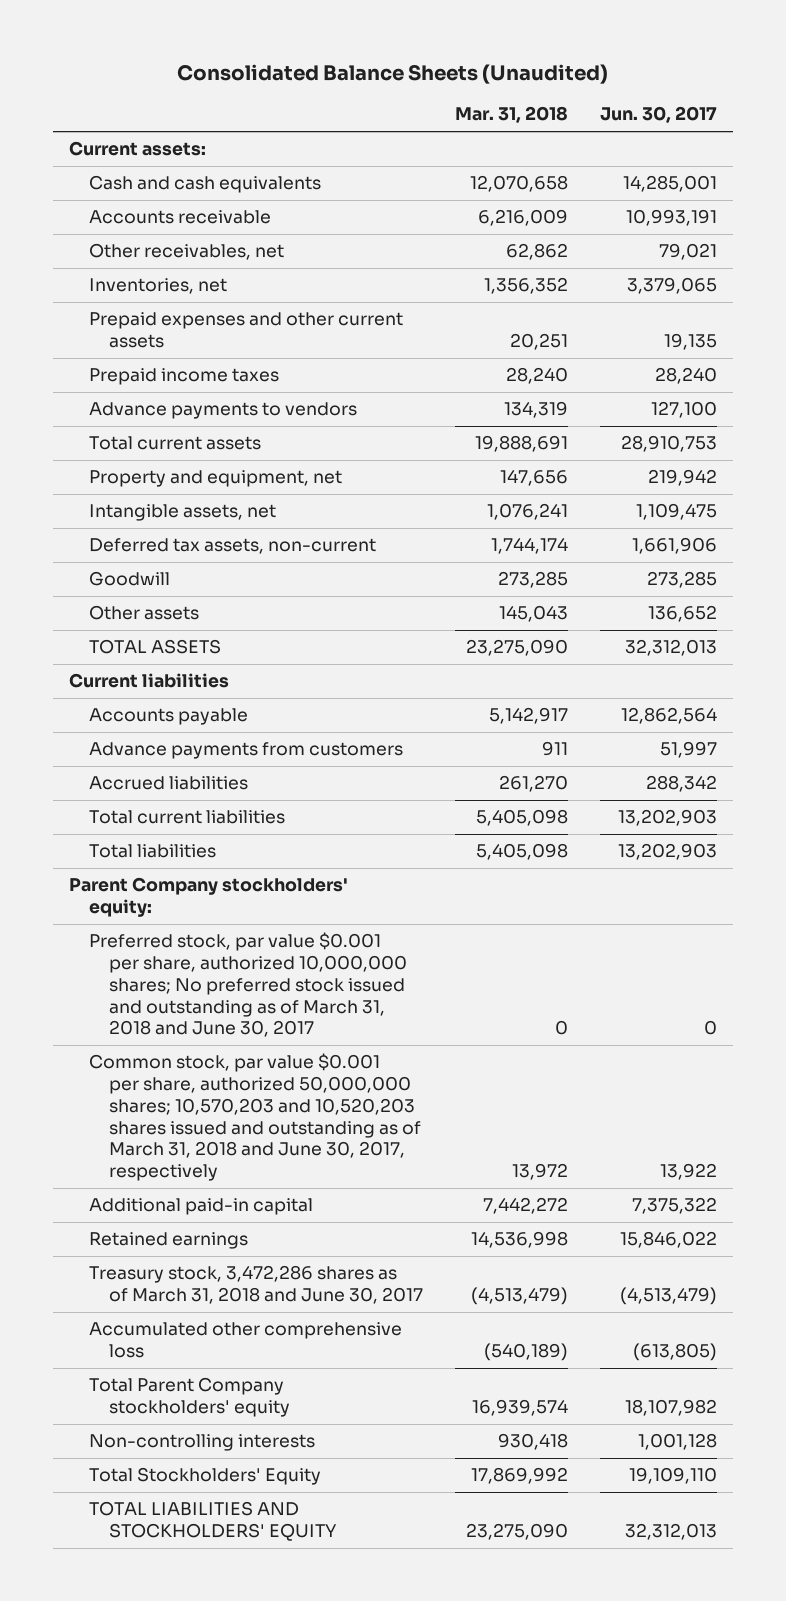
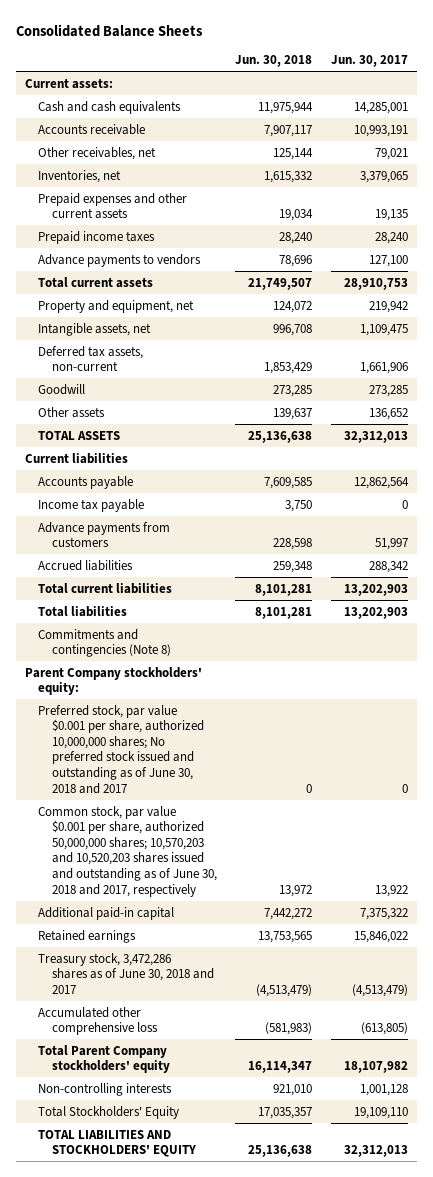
[176,63,608,84] Consolidated Balance Sheets (Unaudited) -> [15,23,203,37] Consolidated Balance Sheets
[454,106,568,124] Mar. 31, 2018 -> none
none -> [235,54,313,67] Jun. 30, 2018
none -> [38,498,145,512] Income tax payable
none -> [38,628,172,658] Commitments and contingencies (Note 8)
[88,932,407,1038] Preferred stock, par value $0.001 per share, authorized 10,000,000 shares; No preferred stock issued and outstanding as of March 31, 2018 and June 30, 2017 -> [38,704,205,794] Preferred stock, par value $0.001 per share, authorized 10,000,000 shares; No preferred stock issued and outstanding as of June 30, 2018 and 2017
[88,1053,421,1182] Common stock, par value $0.001 per share, authorized 50,000,000 shares; 10,570,203 and 10,520,203 shares issued and outstanding as of March 31, 2018 and June 30, 2017, respectively -> [38,805,218,897] Common stock, par value $0.001 per share, authorized 50,000,000 shares; 10,570,203 and 10,520,203 shares issued and outstanding as of June 30, 2018 and 2017, respectively
[88,1265,423,1305] Treasury stock, 3,472,286 shares as of March 31, 2018 and June 30, 2017 -> [38,952,215,994] Treasury stock, 3,472,286 shares as of June 30, 2018 and 2017

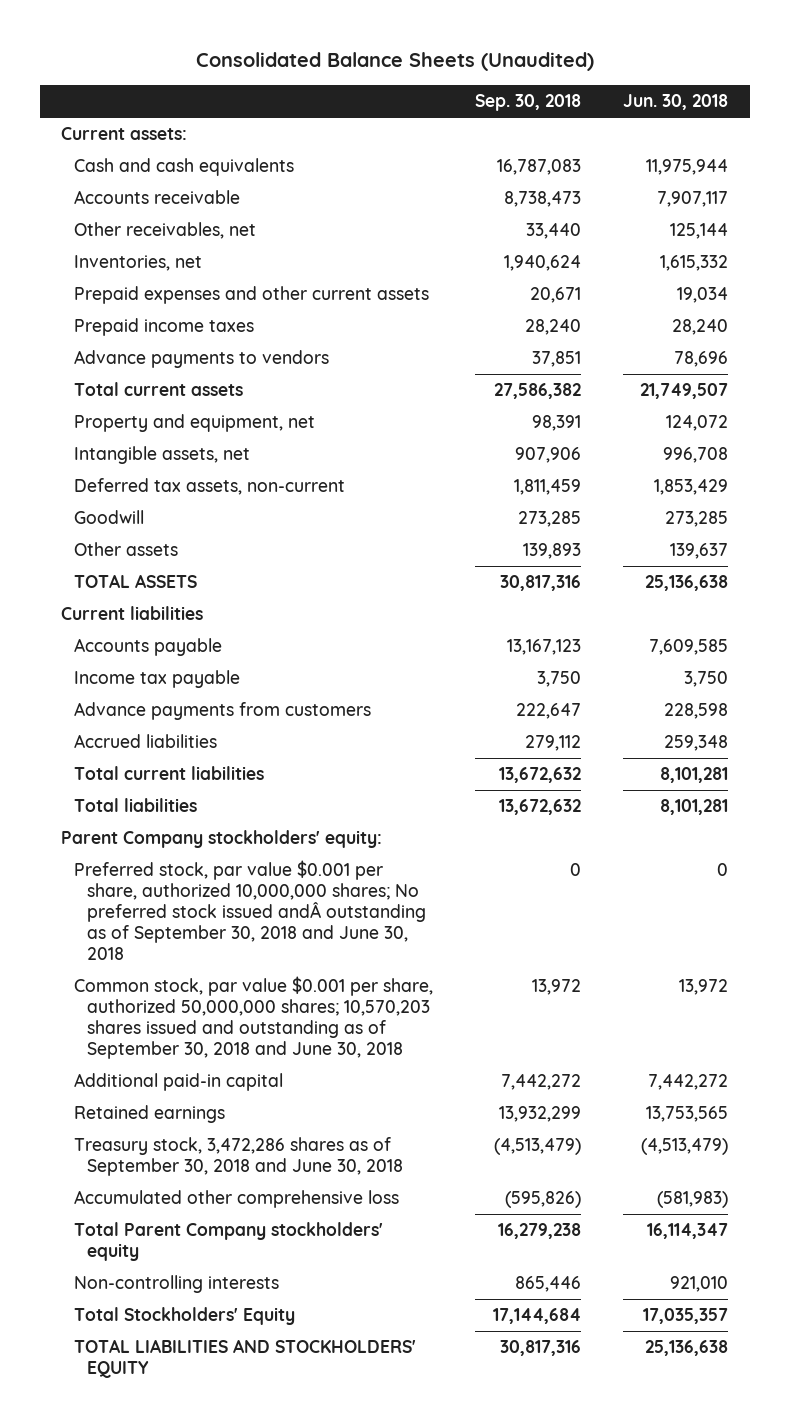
[15,23,203,37] Consolidated Balance Sheets -> [195,52,594,72] Consolidated Balance Sheets (Unaudited)
[330,54,408,67] Jun. 30, 2017 -> none
none -> [475,94,582,112] Sep. 30, 2018
[38,628,172,658] Commitments and contingencies (Note 8) -> none
[38,704,205,794] Preferred stock, par value $0.001 per share, authorized 10,000,000 shares; No preferred stock issued and outstanding as of June 30, 2018 and 2017 -> [73,860,426,961] Preferred stock, par value $0.001 per share, authorized 10,000,000 shares; No preferred stock issued andÂ outstanding as of September 30, 2018 and June 30, 2018
[38,805,218,897] Common stock, par value $0.001 per share, authorized 50,000,000 shares; 10,570,203 and 10,520,203 shares issued and outstanding as of June 30, 2018 and 2017, respectively -> [73,976,433,1060] Common stock, par value $0.001 per share, authorized 50,000,000 shares; 10,570,203 shares issued and outstanding as of September 30, 2018 and June 30, 2018
[38,952,215,994] Treasury stock, 3,472,286 shares as of June 30, 2018 and 2017 -> [73,1137,403,1177] Treasury stock, 3,472,286 shares as of September 30, 2018 and June 30, 2018

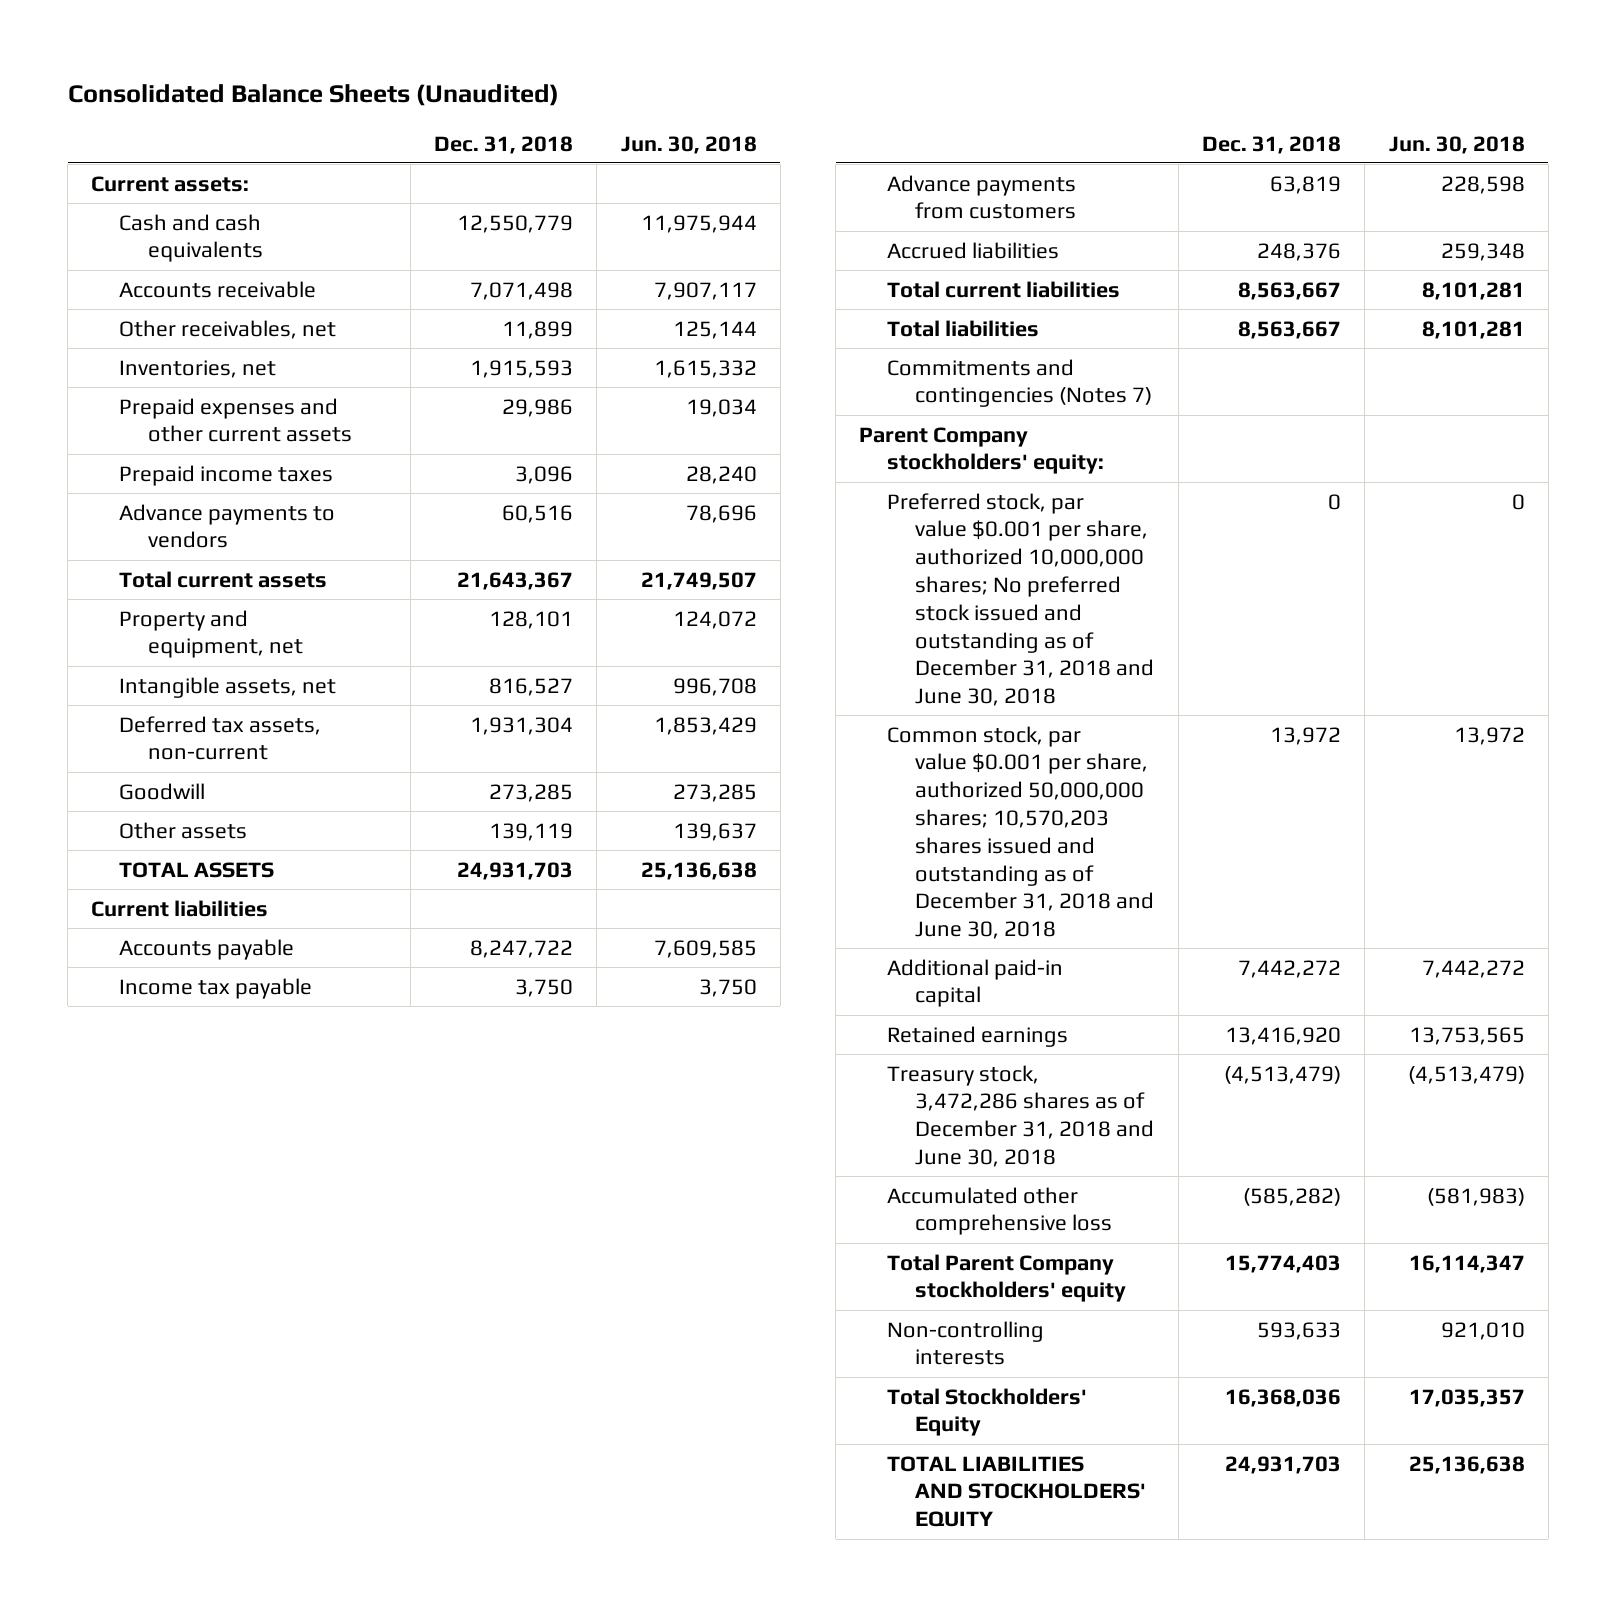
[475,94,582,112] Sep. 30, 2018 -> none
none -> [434,135,574,154] Dec. 31, 2018
none -> [887,358,1153,408] Commitments and contingencies (Notes 7)
[73,860,426,961] Preferred stock, par value $0.001 per share, authorized 10,000,000 shares; No preferred stock issued andÂ outstanding as of September 30, 2018 and June 30, 2018 -> [887,492,1155,707] Preferred stock, par value $0.001 per share, authorized 10,000,000 shares; No preferred stock issued and outstanding as of December 31, 2018 and June 30, 2018
[73,976,433,1060] Common stock, par value $0.001 per share, authorized 50,000,000 shares; 10,570,203 shares issued and outstanding as of September 30, 2018 and June 30, 2018 -> [887,725,1155,940] Common stock, par value $0.001 per share, authorized 50,000,000 shares; 10,570,203 shares issued and outstanding as of December 31, 2018 and June 30, 2018
[73,1137,403,1177] Treasury stock, 3,472,286 shares as of September 30, 2018 and June 30, 2018 -> [887,1064,1155,1167] Treasury stock, 3,472,286 shares as of December 31, 2018 and June 30, 2018

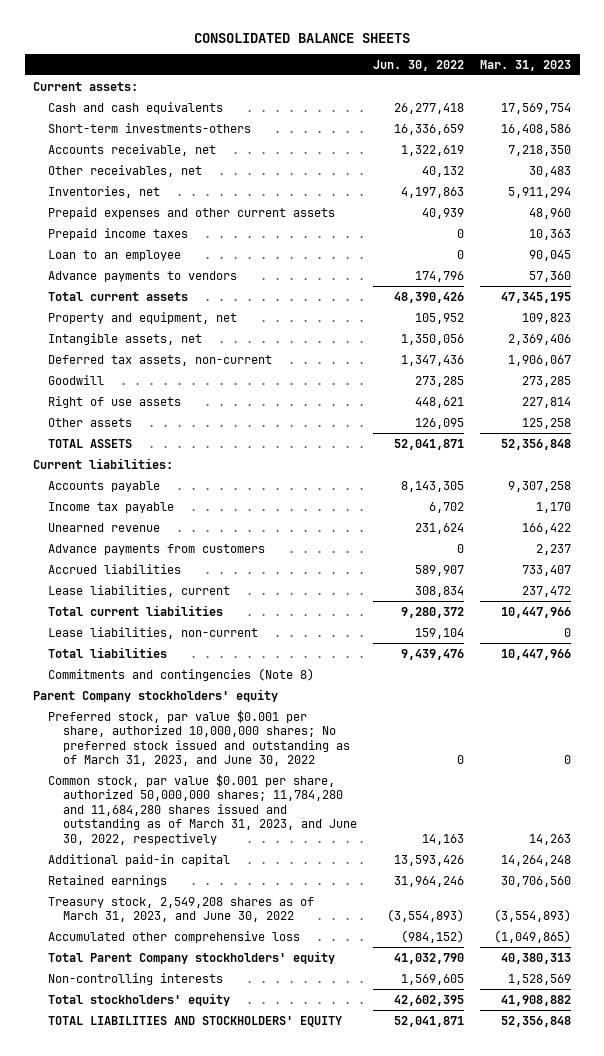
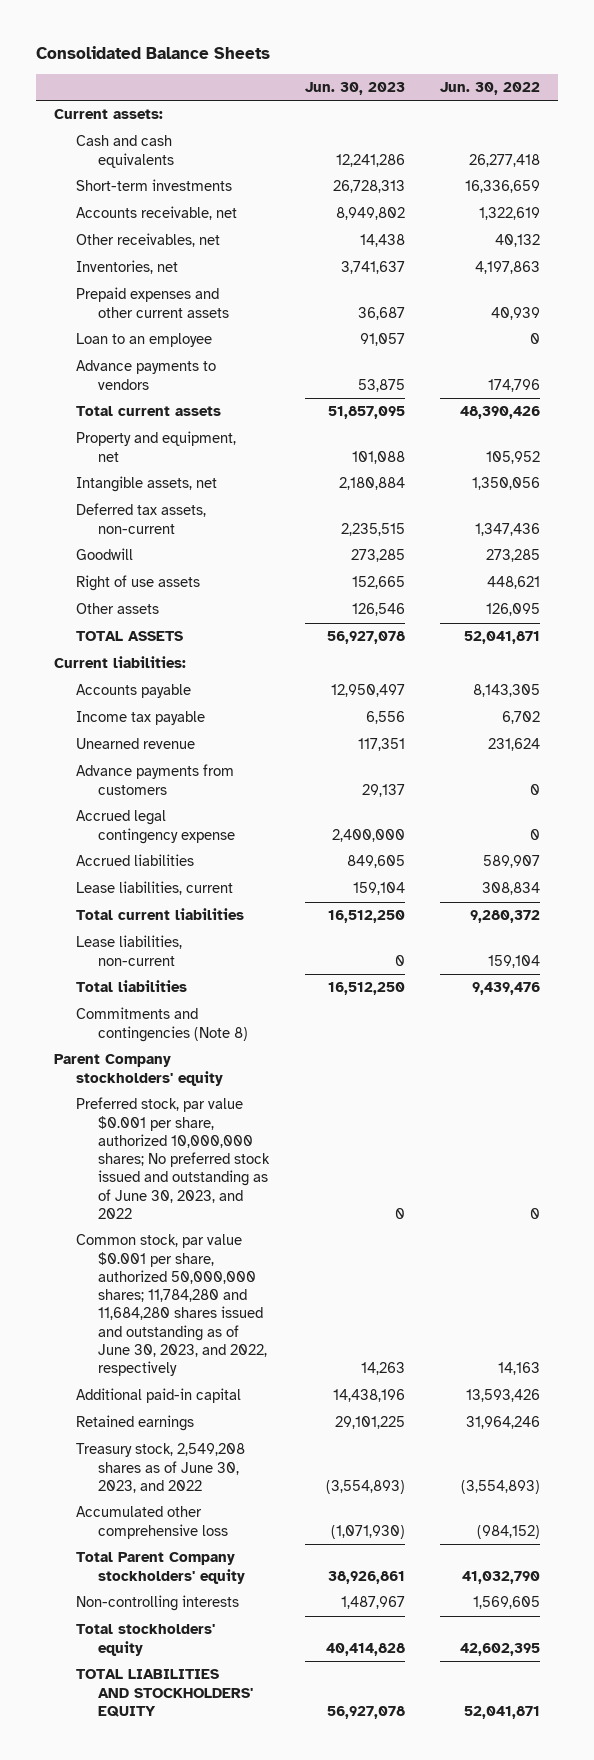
[194,32,411,43] CONSOLIDATED BALANCE SHEETS -> [36,46,271,60] Consolidated Balance Sheets
[480,59,572,71] Mar. 31, 2023 -> none
none -> [304,82,405,96] Jun. 30, 2023
[47,122,251,133] Short-term investments-others -> [76,179,233,192] Short-term investments
[47,227,188,240] Prepaid income taxes -> none
none -> [76,810,235,844] Accrued legal contingency expense
[47,709,350,767] Preferred stock, par value $0.001 per share, authorized 10,000,000 shares; No preferred stock issued and outstanding as of March 31, 2023, and June 30, 2022 -> [76,1097,270,1220] Preferred stock, par value $0.001 per share, authorized 10,000,000 shares; No preferred stock issued and outstanding as of June 30, 2023, and 2022
[47,773,357,845] Common stock, par value $0.001 per share, authorized 50,000,000 shares; 11,784,280 and 11,684,280 shares issued and outstanding as of March 31, 2023, and June 30, 2022, respectively -> [76,1234,267,1377] Common stock, par value $0.001 per share, authorized 50,000,000 shares; 11,784,280 and 11,684,280 shares issued and outstanding as of June 30, 2023, and 2022, respectively
[47,896,314,923] Treasury stock, 2,549,208 shares as of March 31, 2023, and June 30, 2022 -> [76,1443,246,1493] Treasury stock, 2,549,208 shares as of June 30, 2023, and 2022

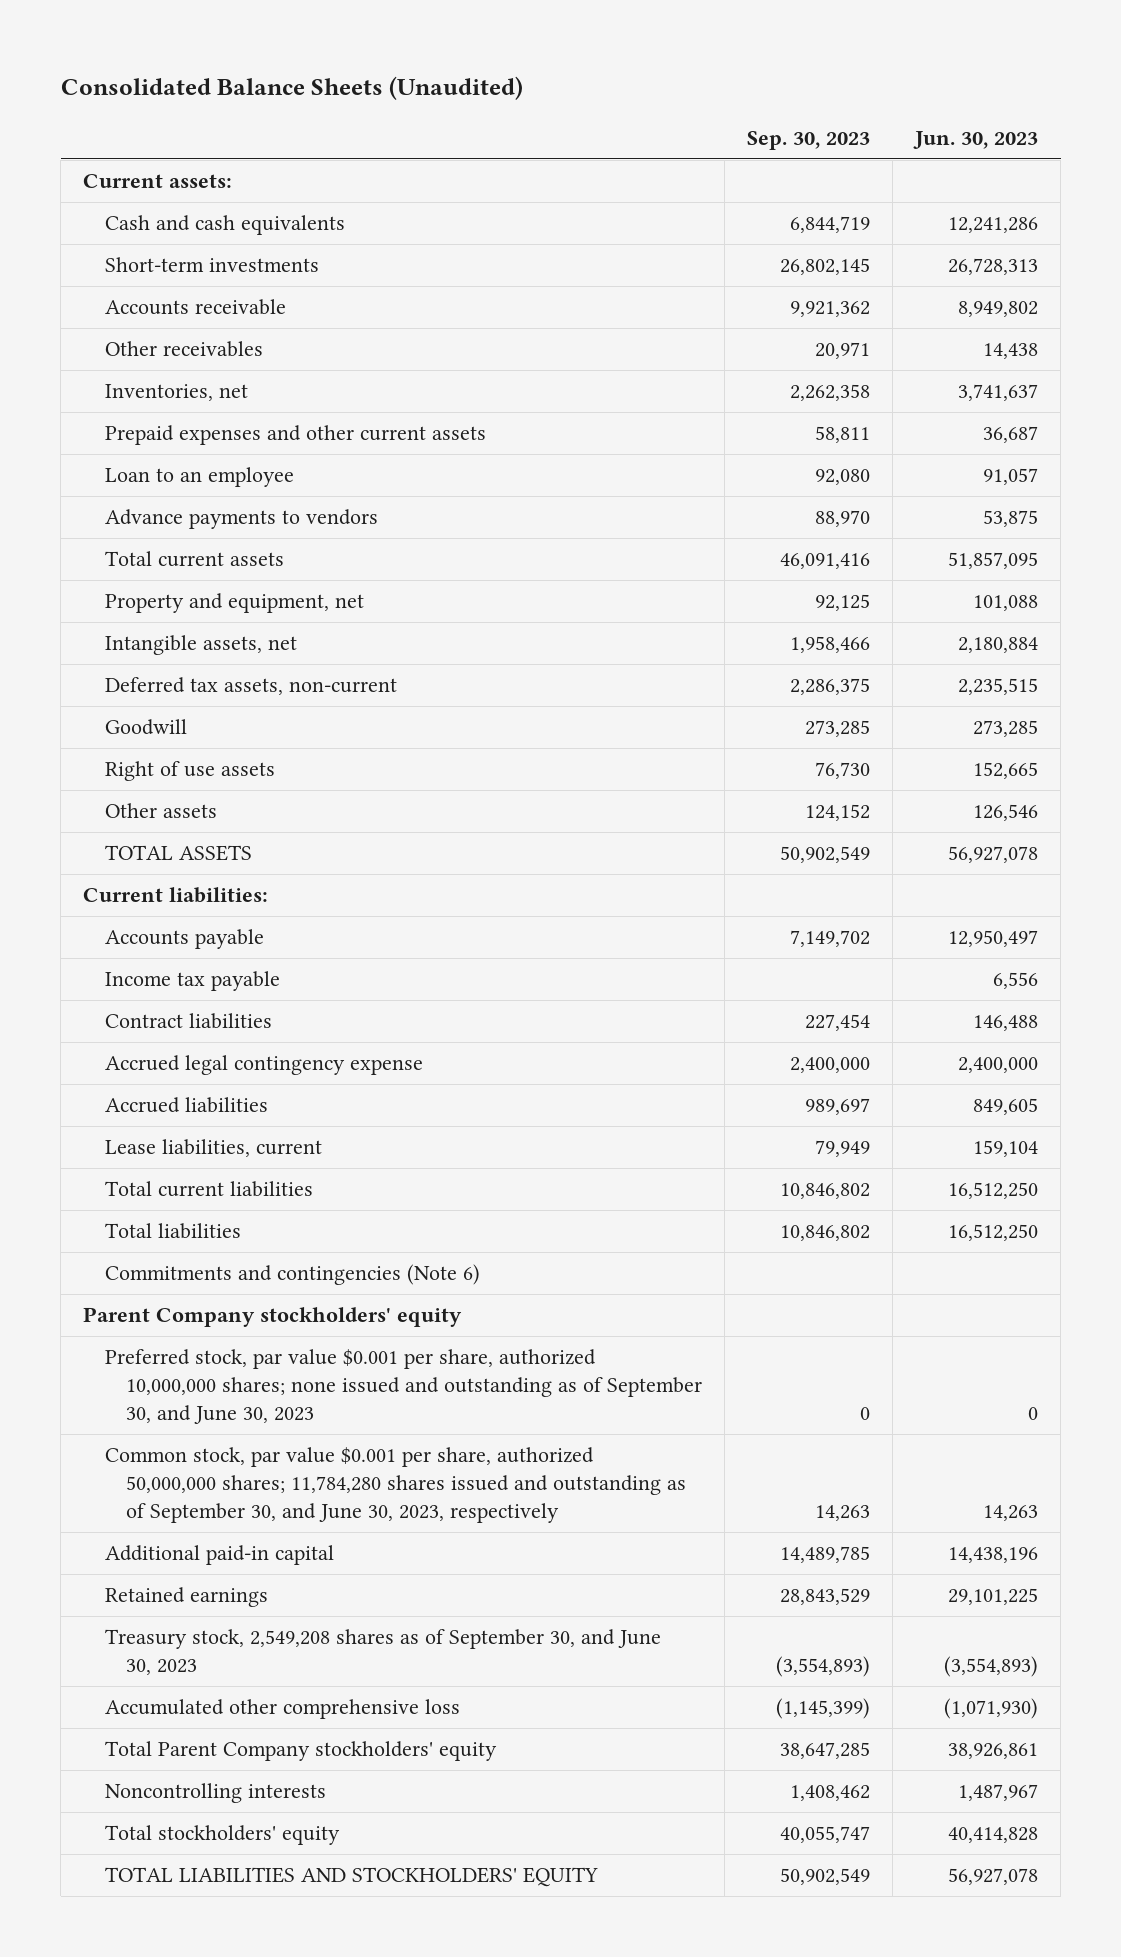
[36,46,271,60] Consolidated Balance Sheets -> [60,75,523,100] Consolidated Balance Sheets (Unaudited)
[440,82,541,96] Jun. 30, 2022 -> none
none -> [747,130,871,150] Sep. 30, 2023
[76,206,238,221] Accounts receivable, net -> [104,299,286,316] Accounts receivable
[76,233,221,248] Other receivables, net -> [104,341,263,358] Other receivables
[76,738,196,750] Unearned revenue -> none
[76,764,235,795] Advance payments from customers -> none
none -> [104,1013,272,1030] Contract liabilities
[76,935,183,966] Lease liabilities, non-current -> none
[76,1007,248,1042] Commitments and contingencies (Note 8) -> [104,1264,480,1286] Commitments and contingencies (Note 6)
[76,1097,270,1220] Preferred stock, par value $0.001 per share, authorized 10,000,000 shares; No preferred stock issued and outstanding as of June 30, 2023, and 2022 -> [104,1349,703,1425] Preferred stock, par value $0.001 per share, authorized 10,000,000 shares; none issued and outstanding as of September 30, and June 30, 2023
[76,1234,267,1377] Common stock, par value $0.001 per share, authorized 50,000,000 shares; 11,784,280 and 11,684,280 shares issued and outstanding as of June 30, 2023, and 2022, respectively -> [104,1447,687,1524] Common stock, par value $0.001 per share, authorized 50,000,000 shares; 11,784,280 shares issued and outstanding as of September 30, and June 30, 2023, respectively
[76,1443,246,1493] Treasury stock, 2,549,208 shares as of June 30, 2023, and 2022 -> [104,1629,661,1676] Treasury stock, 2,549,208 shares as of September 30, and June 30, 2023
[76,1595,240,1612] Non-controlling interests -> [104,1783,326,1804] Noncontrolling interests

